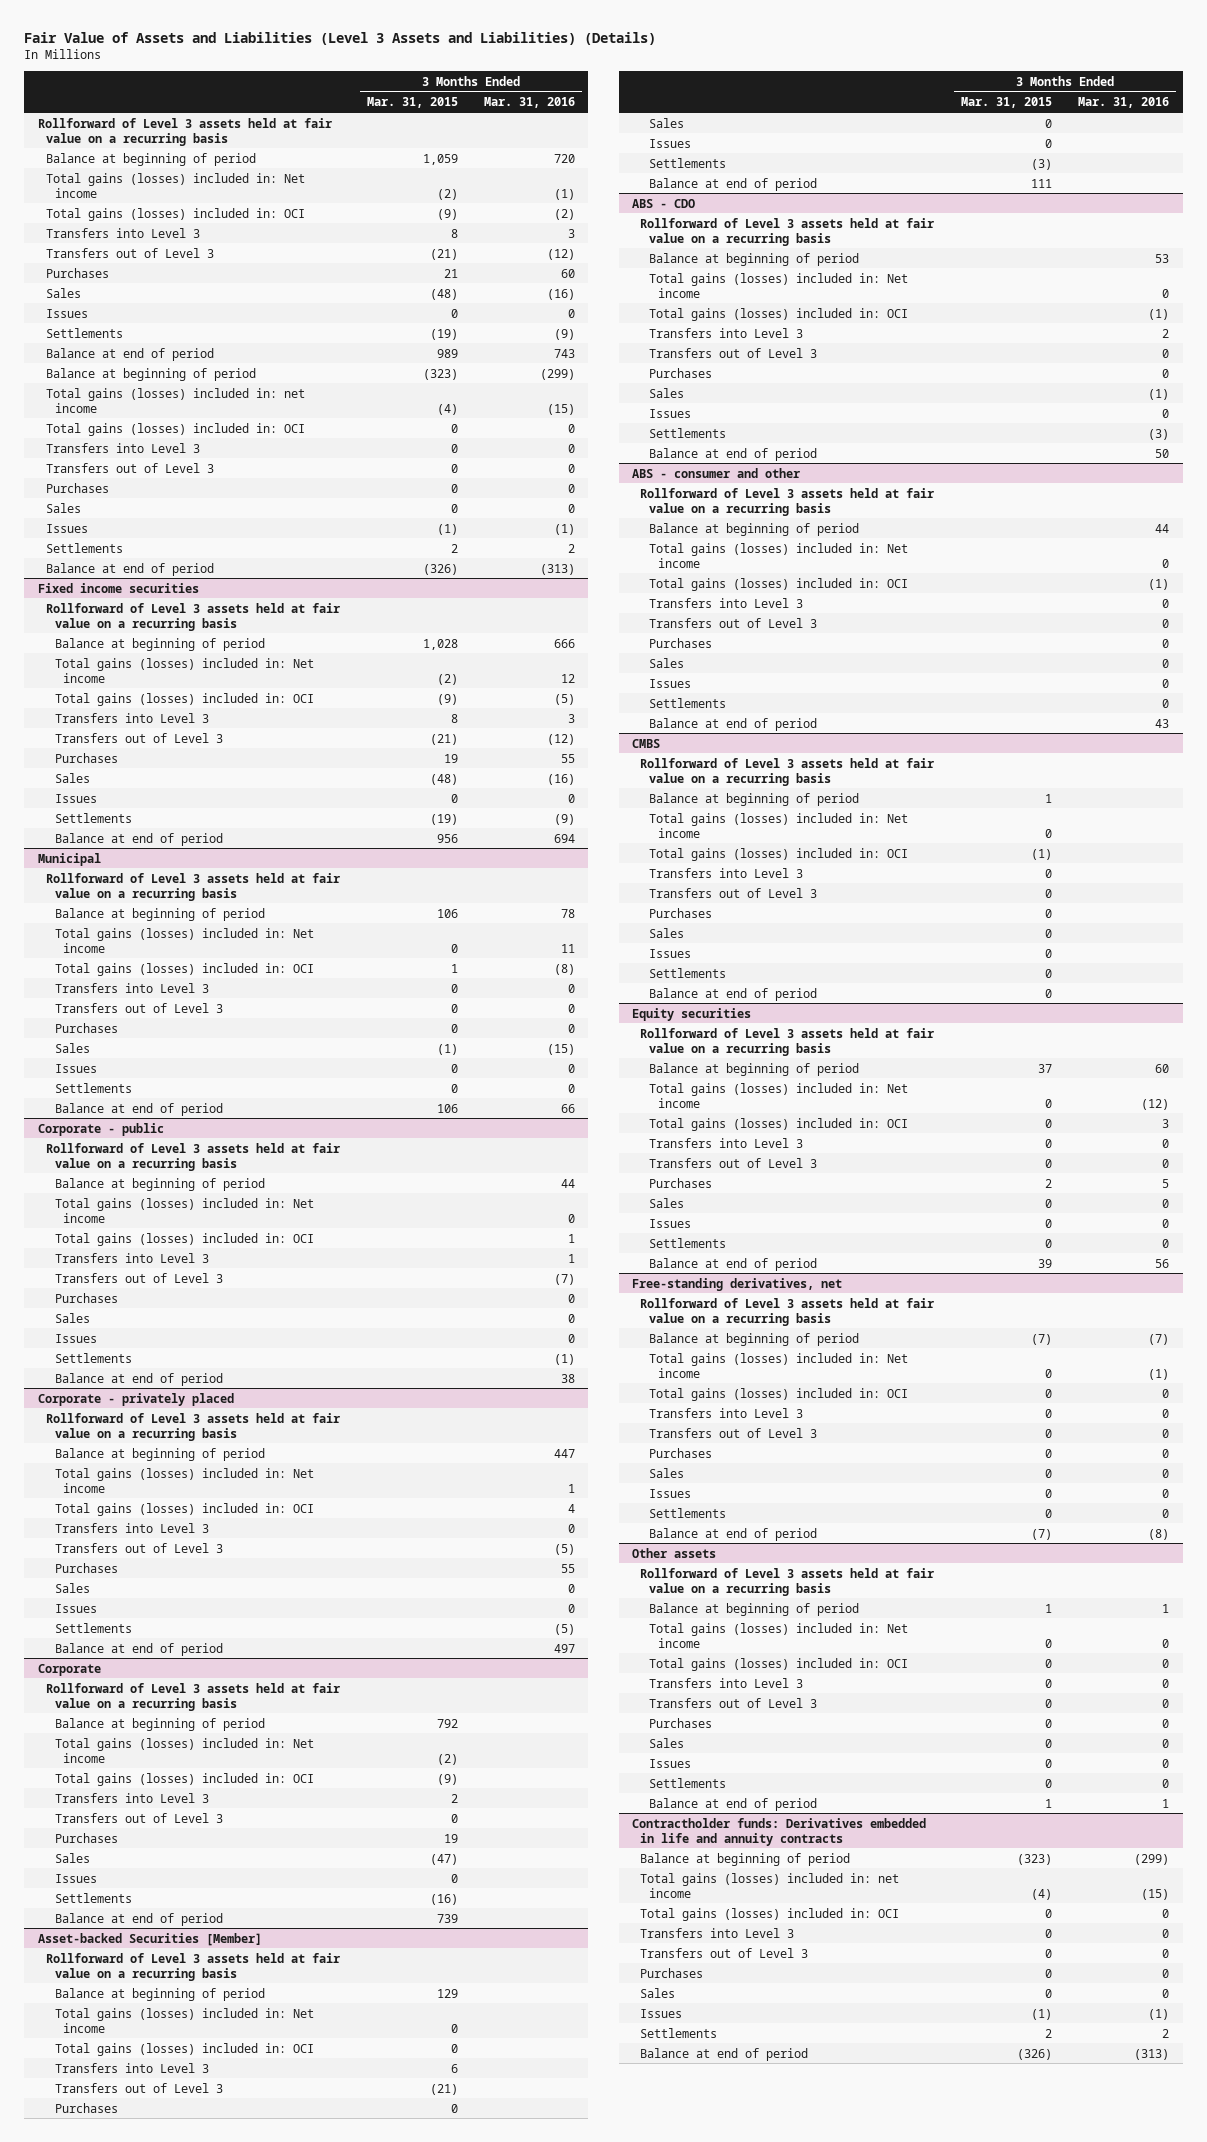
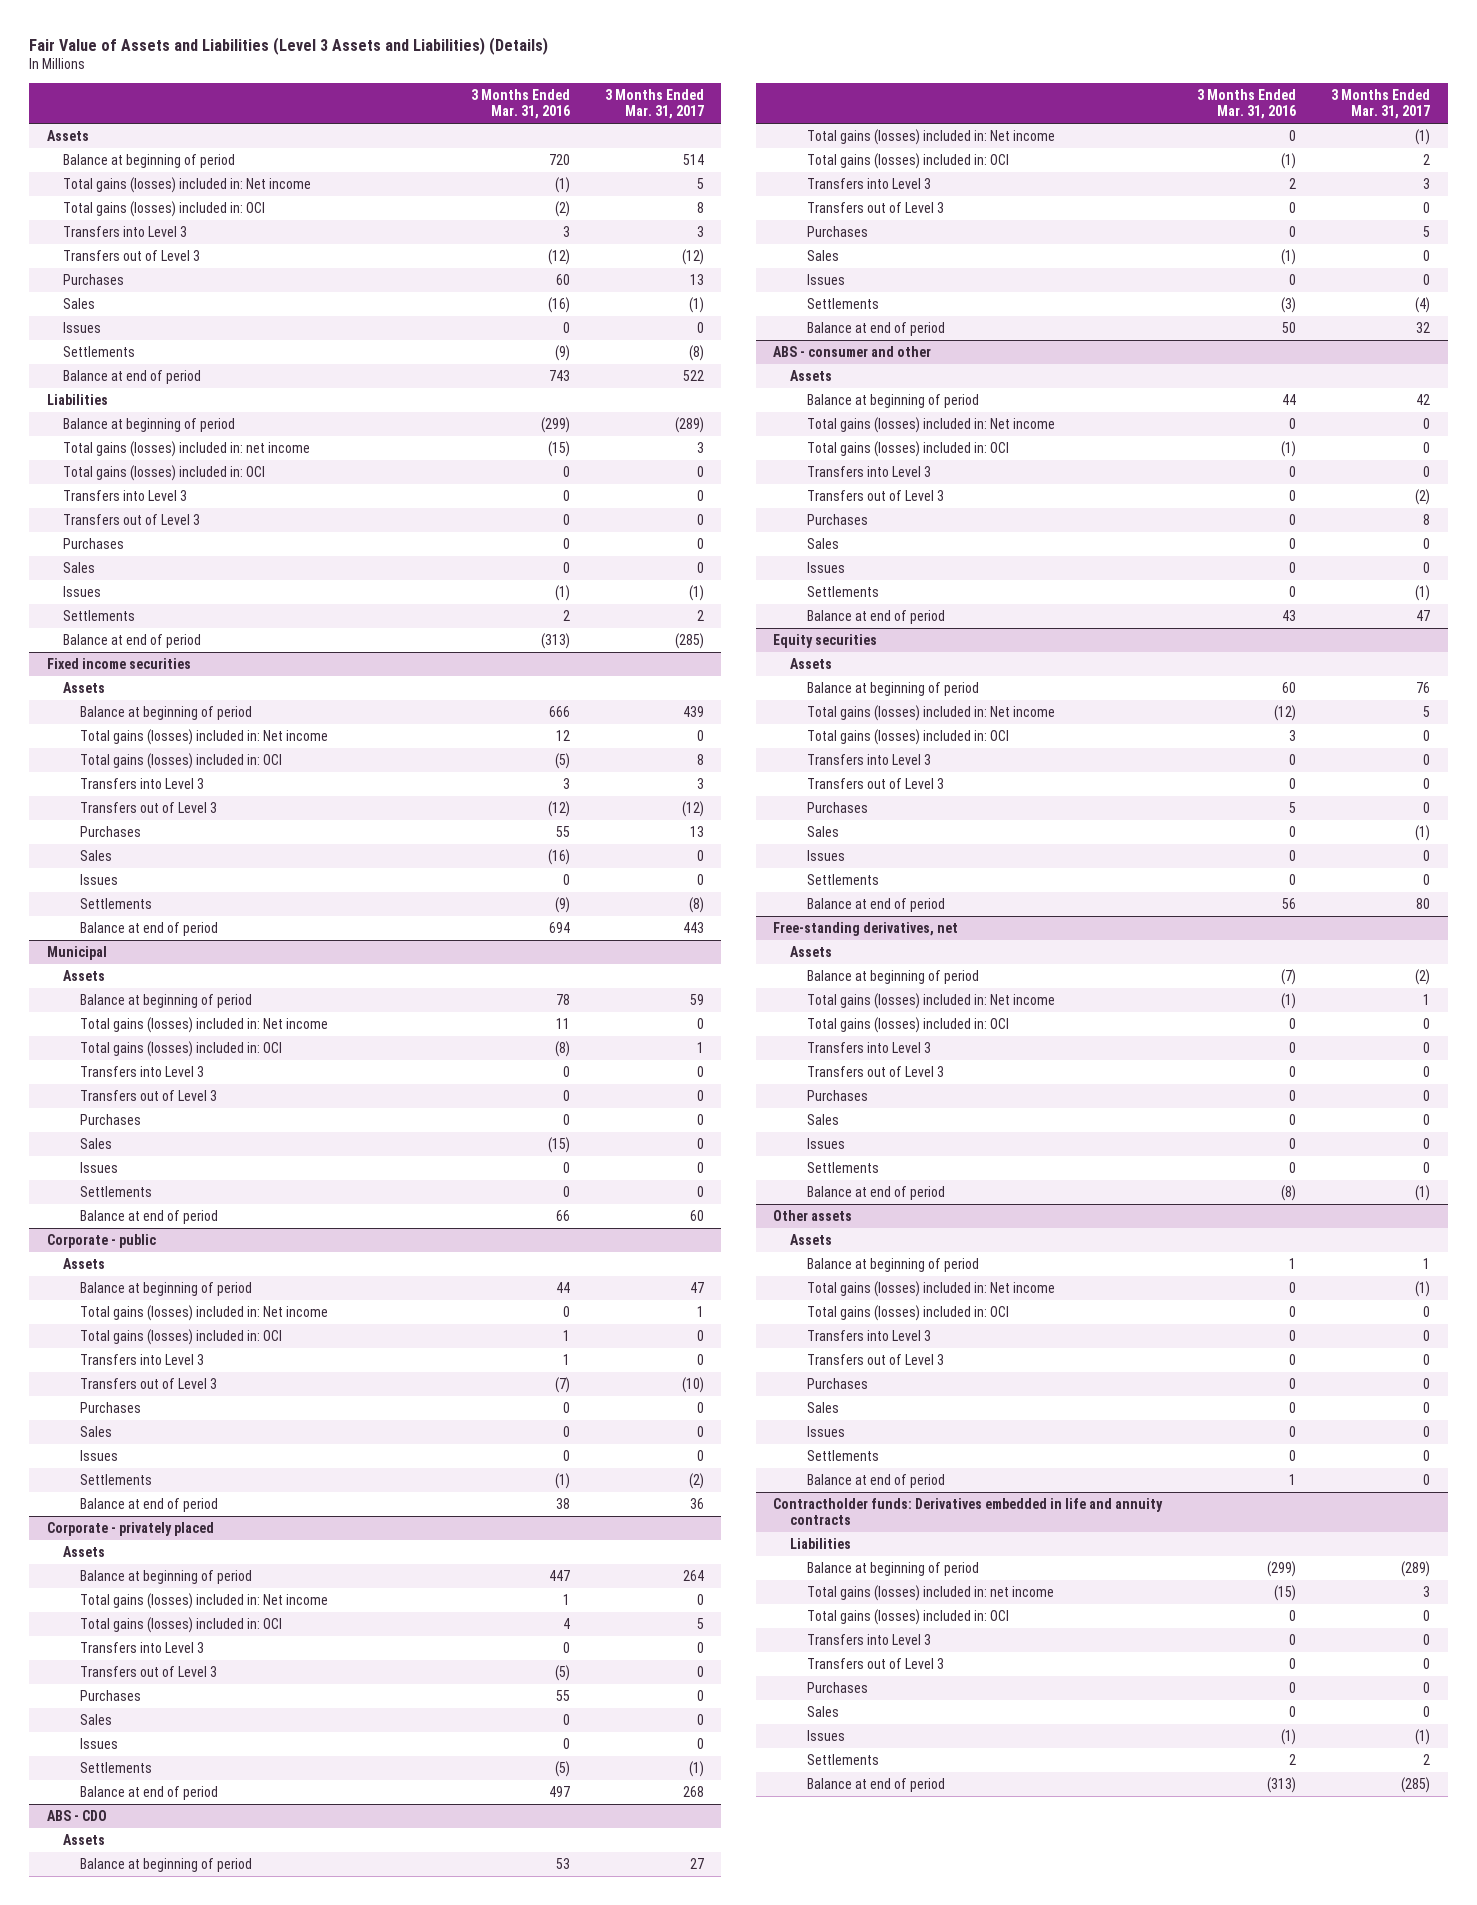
[366,97,458,109] Mar. 31, 2015 -> none
none -> [604,89,704,120] 3 Months Ended Mar. 31, 2017
[37,117,332,146] Rollforward of Level 3 assets held at fair value on a recurring basis -> [46,130,89,142] Assets
none -> [46,394,108,406] Liabilities
[46,602,341,631] Rollforward of Level 3 assets held at fair value on a recurring basis -> [63,682,106,694] Assets
[46,872,341,901] Rollforward of Level 3 assets held at fair value on a recurring basis -> [63,970,106,982] Assets
[46,1142,341,1171] Rollforward of Level 3 assets held at fair value on a recurring basis -> [63,1258,106,1270] Assets
[46,1412,341,1441] Rollforward of Level 3 assets held at fair value on a recurring basis -> [63,1546,106,1558] Assets
[37,1663,101,1676] Corporate -> none
[46,1682,341,1711] Rollforward of Level 3 assets held at fair value on a recurring basis -> none
[54,1717,265,1731] Balance at beginning of period -> none
[54,1737,314,1763] Total gains (losses) included in: Net income -> none
[54,1772,314,1786] Total gains (losses) included in: OCI -> none
[54,1792,209,1803] Transfers into Level 3 -> none
[54,1812,223,1823] Transfers out of Level 3 -> none
[54,1832,118,1843] Purchases -> none
[54,1852,90,1863] Sales -> none
[54,1873,97,1883] Issues -> none
[54,1892,132,1903] Settlements -> none
[54,1912,223,1926] Balance at end of period -> none
[37,1932,262,1946] Asset-backed Securities [Member] -> none
[46,1952,341,1981] Rollforward of Level 3 assets held at fair value on a recurring basis -> none
[54,1987,265,2001] Balance at beginning of period -> none
[54,2007,314,2033] Total gains (losses) included in: Net income -> none
[54,2042,314,2056] Total gains (losses) included in: OCI -> none
[54,2062,209,2073] Transfers into Level 3 -> none
[54,2082,223,2093] Transfers out of Level 3 -> none
[54,2102,118,2113] Purchases -> none
[649,117,685,128] Sales -> none
[649,138,692,148] Issues -> none
[649,157,727,168] Settlements -> none
[649,177,818,191] Balance at end of period -> none
[640,217,935,246] Rollforward of Level 3 assets held at fair value on a recurring basis -> [63,1834,106,1846] Assets
[640,487,935,516] Rollforward of Level 3 assets held at fair value on a recurring basis -> [789,370,832,382] Assets
[631,738,660,748] CMBS -> none
[640,757,935,786] Rollforward of Level 3 assets held at fair value on a recurring basis -> none
[649,792,860,806] Balance at beginning of period -> none
[649,812,909,838] Total gains (losses) included in: Net income -> none
[649,847,909,861] Total gains (losses) included in: OCI -> none
[649,867,804,878] Transfers into Level 3 -> none
[649,887,818,898] Transfers out of Level 3 -> none
[649,907,713,918] Purchases -> none
[649,927,685,938] Sales -> none
[649,948,692,958] Issues -> none
[649,967,727,978] Settlements -> none
[649,987,818,1001] Balance at end of period -> none
[640,1027,935,1056] Rollforward of Level 3 assets held at fair value on a recurring basis -> [789,658,832,670] Assets
[640,1297,935,1326] Rollforward of Level 3 assets held at fair value on a recurring basis -> [789,946,832,958] Assets
[640,1567,935,1596] Rollforward of Level 3 assets held at fair value on a recurring basis -> [789,1234,832,1246] Assets
none -> [789,1538,851,1550] Liabilities

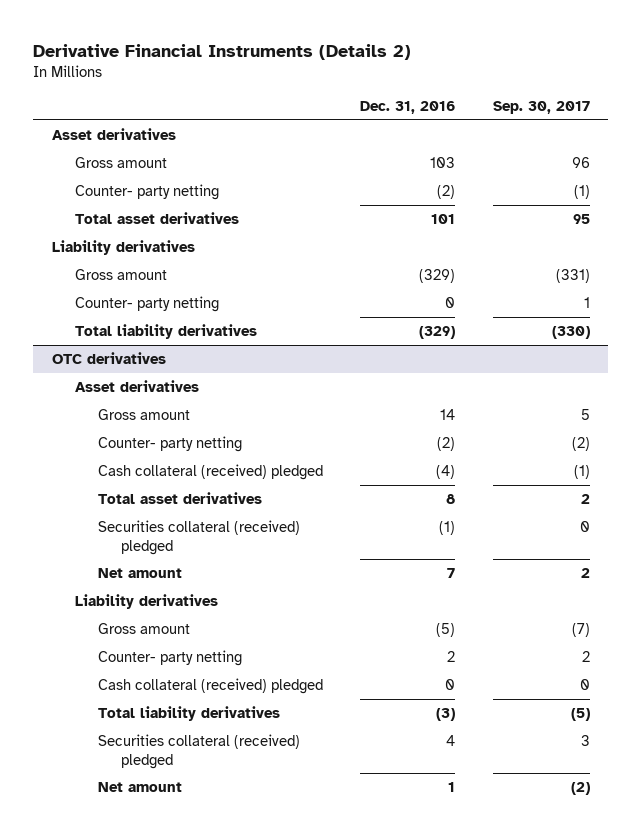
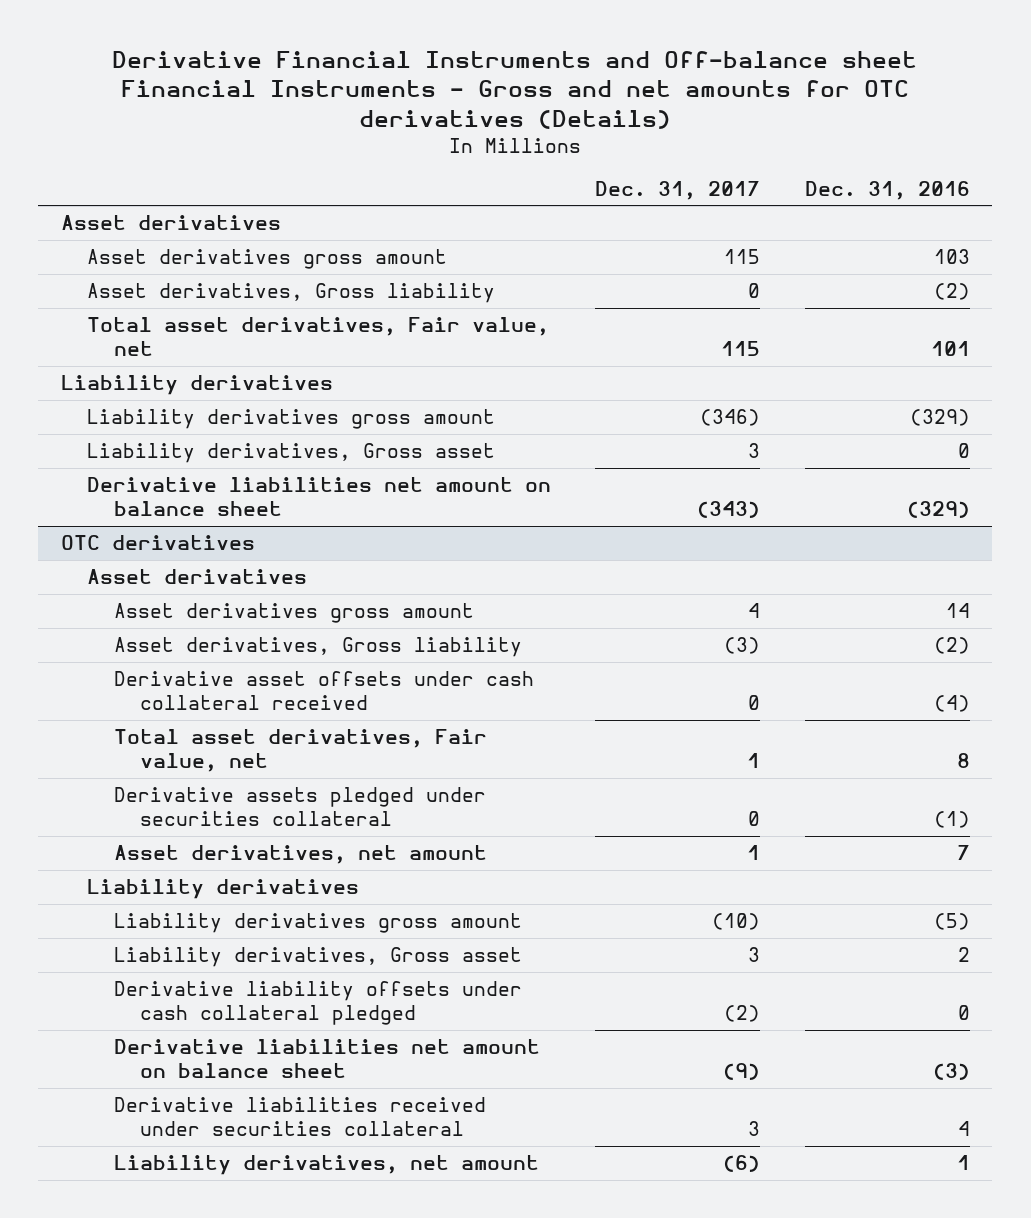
[33,43,412,60] Derivative Financial Instruments (Details 2) -> [112,50,918,129] Derivative Financial Instruments and Off-balance sheet Financial Instruments - Gross and net amounts for OTC derivatives (Details)
[492,101,590,115] Sep. 30, 2017 -> none
none -> [595,180,761,200] Dec. 31, 2017
[74,156,167,168] Gross amount -> [87,249,448,270] Asset derivatives gross amount
[74,183,219,200] Counter- party netting -> [87,283,496,304] Asset derivatives, Gross liability
[74,211,239,224] Total asset derivatives -> [87,317,550,357] Total asset derivatives, Fair value, net
[74,268,167,280] Gross amount -> [87,409,496,430] Liability derivatives gross amount
[74,295,219,312] Counter- party netting -> [87,443,496,464] Liability derivatives, Gross asset
[74,323,257,339] Total liability derivatives -> [87,477,552,517] Derivative liabilities net amount on balance sheet
[97,408,190,420] Gross amount -> [113,603,474,624] Asset derivatives gross amount
[97,435,242,452] Counter- party netting -> [113,637,522,658] Asset derivatives, Gross liability
[97,463,323,480] Cash collateral (received) pledged -> [113,671,534,711] Derivative asset offsets under cash collateral received
[97,491,262,504] Total asset derivatives -> [113,729,487,773] Total asset derivatives, Fair value, net
[97,519,300,555] Securities collateral (received) pledged -> [113,787,486,827] Derivative assets pledged under securities collateral
[97,567,182,578] Net amount -> [113,845,487,865] Asset derivatives, net amount
[97,622,190,634] Gross amount -> [113,913,522,934] Liability derivatives gross amount
[97,649,242,666] Counter- party netting -> [113,947,522,968] Liability derivatives, Gross asset
[97,677,323,694] Cash collateral (received) pledged -> [113,981,522,1026] Derivative liability offsets under cash collateral pledged
[97,705,280,721] Total liability derivatives -> [113,1039,540,1079] Derivative liabilities net amount on balance sheet
[97,733,300,769] Securities collateral (received) pledged -> [113,1097,486,1137] Derivative liabilities received under securities collateral
[97,781,182,792] Net amount -> [113,1155,539,1176] Liability derivatives, net amount

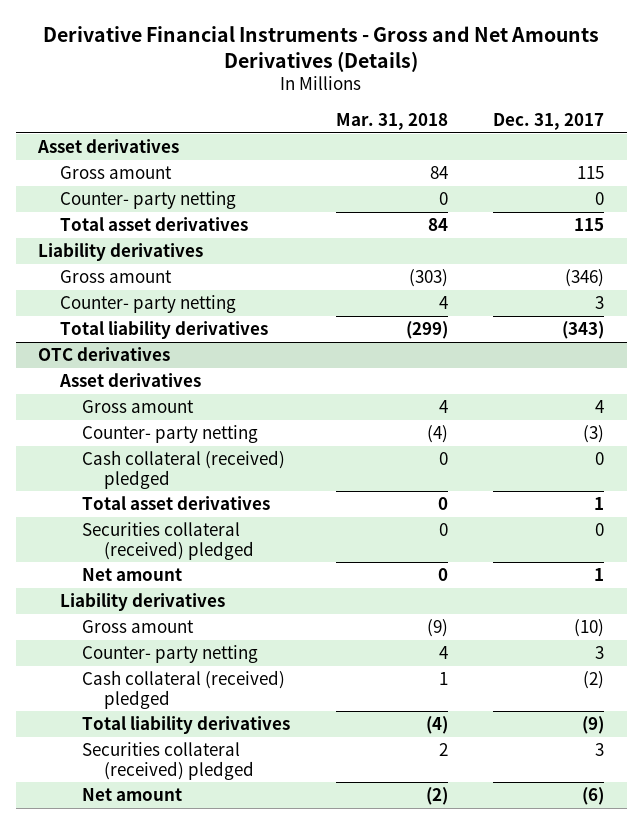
[112,50,918,129] Derivative Financial Instruments and Off-balance sheet Financial Instruments - Gross and net amounts for OTC derivatives (Details) -> [43,25,600,72] Derivative Financial Instruments - Gross and Net Amounts Derivatives (Details)
[804,180,970,200] Dec. 31, 2016 -> none
none -> [335,113,448,131] Mar. 31, 2018
[87,249,448,270] Asset derivatives gross amount -> [60,166,173,180] Gross amount
[87,283,496,304] Asset derivatives, Gross liability -> [60,191,237,210] Counter- party netting
[87,317,550,357] Total asset derivatives, Fair value, net -> [60,217,249,232] Total asset derivatives
[87,409,496,430] Liability derivatives gross amount -> [60,270,173,284] Gross amount
[87,443,496,464] Liability derivatives, Gross asset -> [60,295,237,314] Counter- party netting
[87,477,552,517] Derivative liabilities net amount on balance sheet -> [60,321,269,340] Total liability derivatives
[113,603,474,624] Asset derivatives gross amount -> [82,400,195,414] Gross amount
[113,637,522,658] Asset derivatives, Gross liability -> [82,425,259,444] Counter- party netting
[113,671,534,711] Derivative asset offsets under cash collateral received -> [82,450,286,489] Cash collateral (received) pledged
[113,729,487,773] Total asset derivatives, Fair value, net -> [82,496,271,511] Total asset derivatives
[113,787,486,827] Derivative assets pledged under securities collateral -> [82,522,255,560] Securities collateral (received) pledged
[113,845,487,865] Asset derivatives, net amount -> [82,568,183,582] Net amount
[113,913,522,934] Liability derivatives gross amount -> [82,620,195,634] Gross amount
[113,947,522,968] Liability derivatives, Gross asset -> [82,645,259,664] Counter- party netting
[113,981,522,1026] Derivative liability offsets under cash collateral pledged -> [82,670,286,709] Cash collateral (received) pledged
[113,1039,540,1079] Derivative liabilities net amount on balance sheet -> [82,716,291,735] Total liability derivatives
[113,1097,486,1137] Derivative liabilities received under securities collateral -> [82,742,255,780] Securities collateral (received) pledged
[113,1155,539,1176] Liability derivatives, net amount -> [82,788,183,802] Net amount

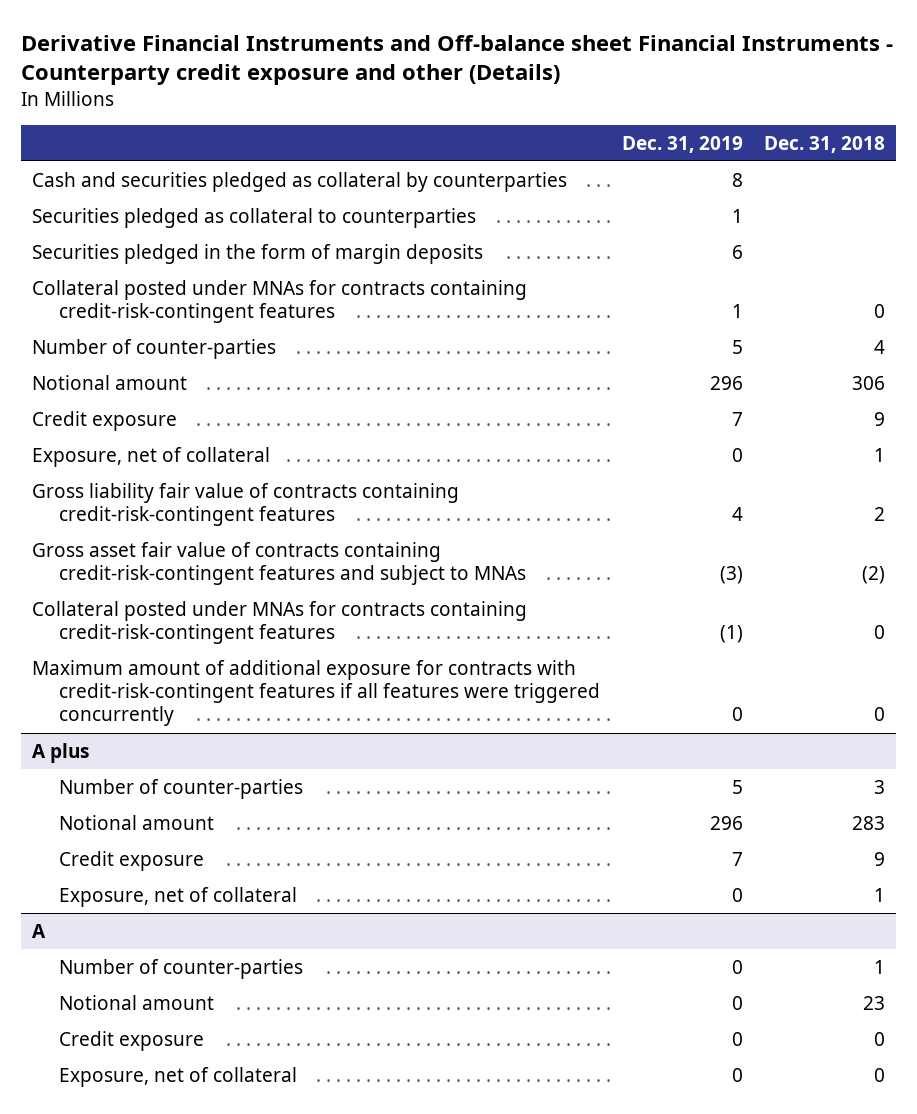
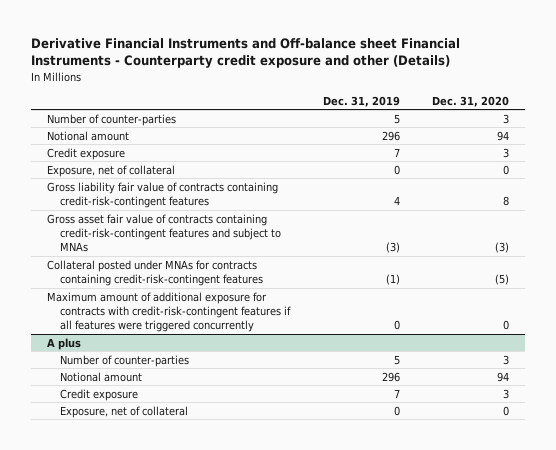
[763,135,885,153] Dec. 31, 2018 -> none
none -> [431,95,509,107] Dec. 31, 2020
[31,171,567,192] Cash and securities pledged as collateral by counterparties -> none
[31,207,476,228] Securities pledged as collateral to counterparties -> none
[31,243,483,264] Securities pledged in the form of margin deposits -> none
[31,279,527,324] Collateral posted under MNAs for contracts containing credit-risk-contingent features -> none
[31,923,46,938] A -> none
[59,958,304,979] Number of counter-parties -> none
[59,994,215,1010] Notional amount -> none
[59,1030,205,1051] Credit exposure -> none
[59,1066,298,1087] Exposure, net of collateral -> none

